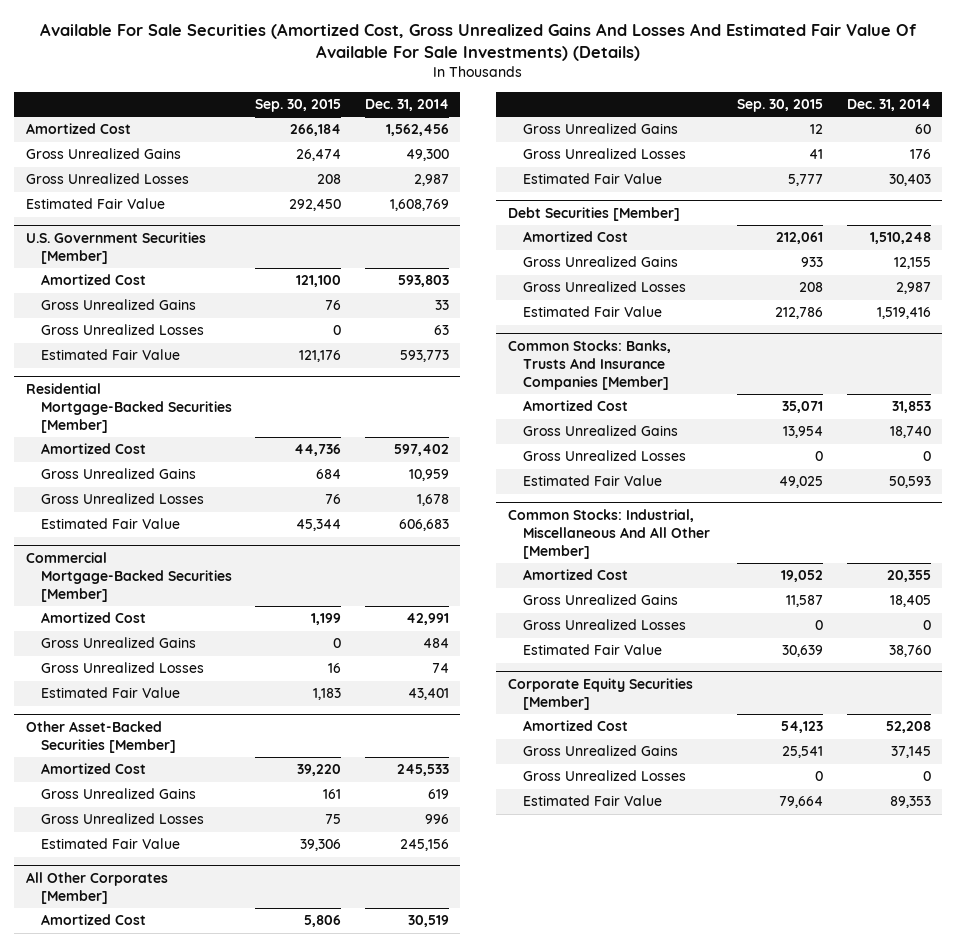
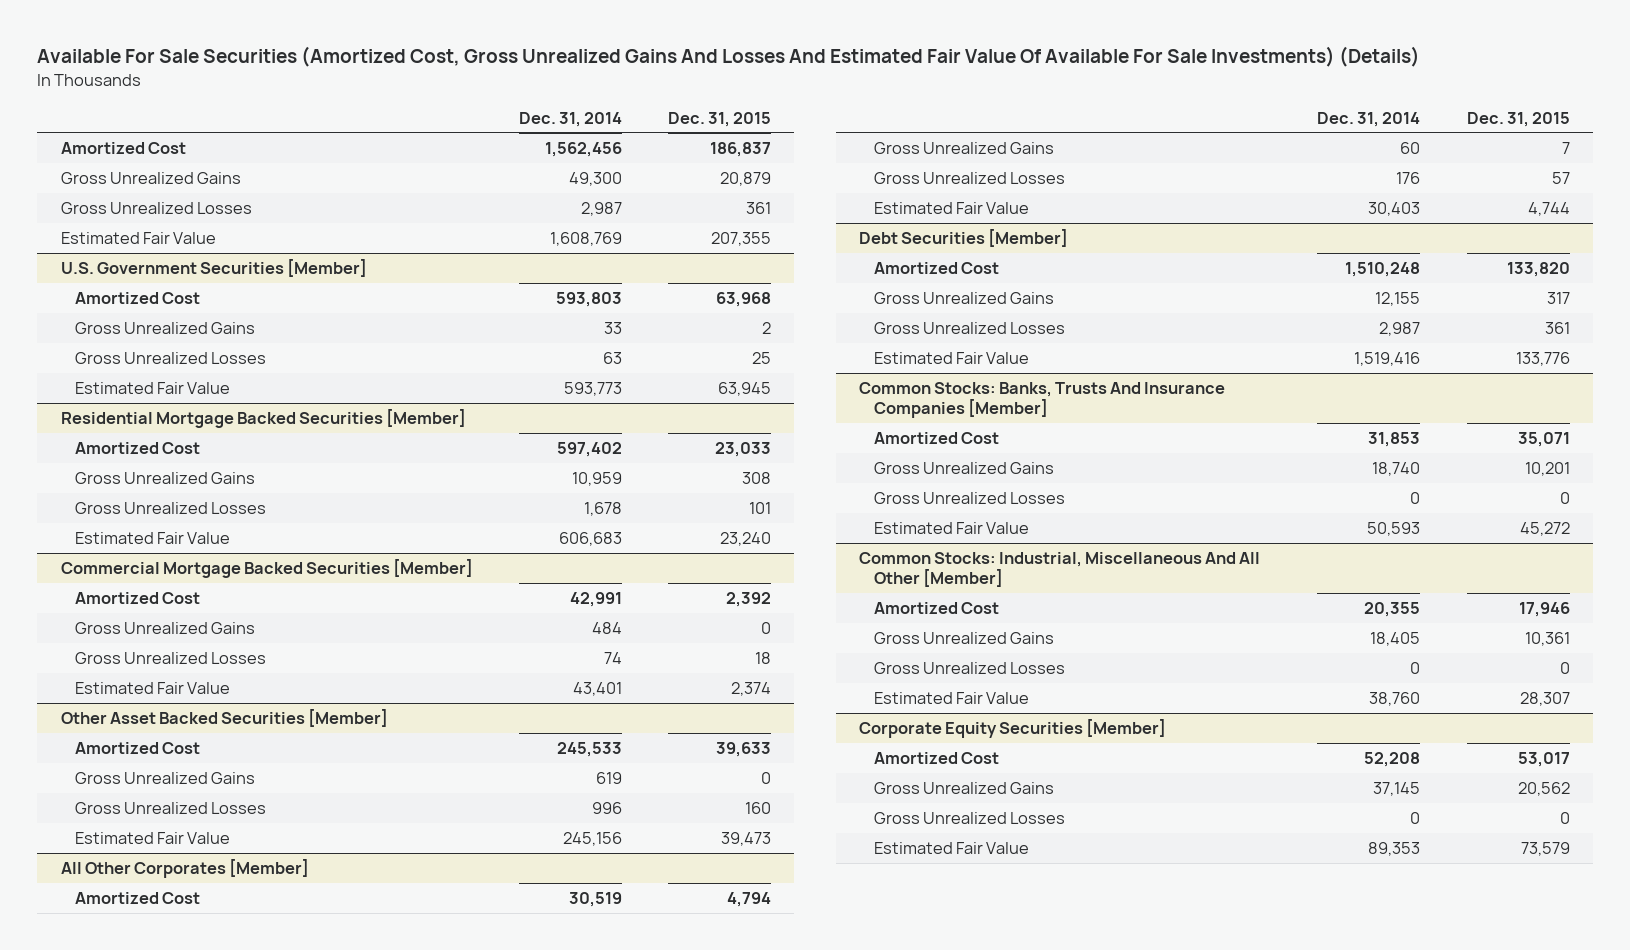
[255,98,342,112] Sep. 30, 2015 -> none
none -> [668,111,772,127] Dec. 31, 2015
[25,383,232,433] Residential Mortgage-Backed Securities [Member] -> [60,408,466,428] Residential Mortgage Backed Securities [Member]
[25,552,232,602] Commercial Mortgage-Backed Securities [Member] -> [60,558,473,578] Commercial Mortgage Backed Securities [Member]
[25,721,176,753] Other Asset-Backed Securities [Member] -> [60,708,388,727] Other Asset Backed Securities [Member]

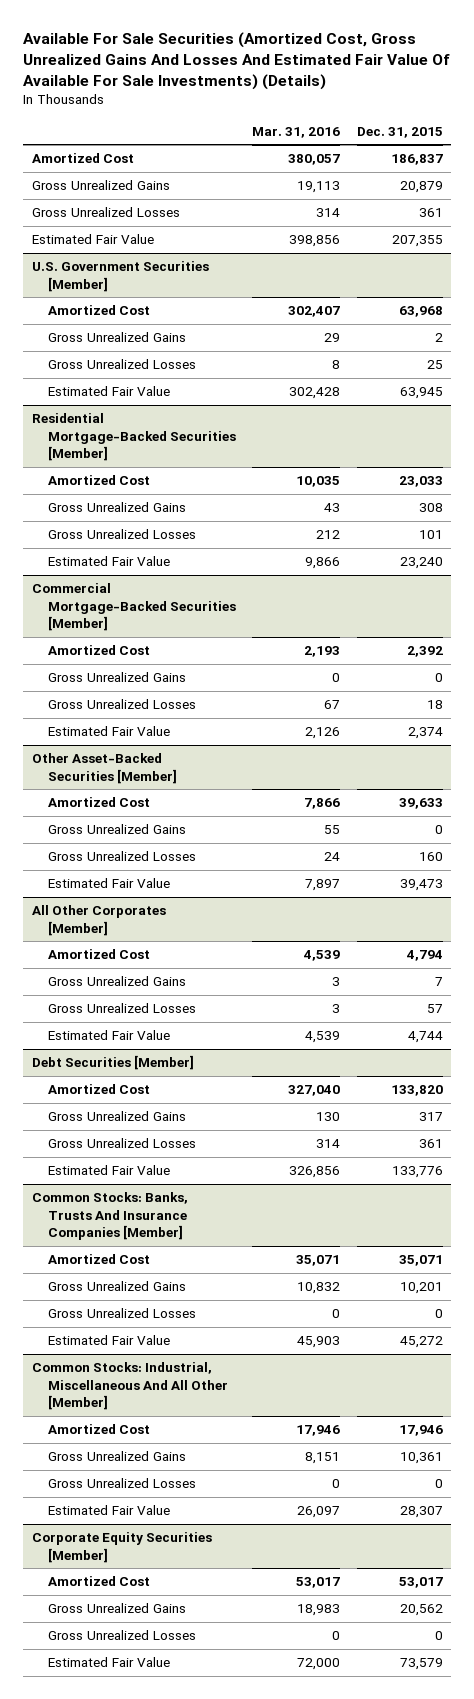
[518,111,622,127] Dec. 31, 2014 -> none
none -> [252,126,341,138] Mar. 31, 2016
[60,408,466,428] Residential Mortgage Backed Securities [Member] -> [31,413,237,462] Residential Mortgage-Backed Securities [Member]
[60,558,473,578] Commercial Mortgage Backed Securities [Member] -> [31,583,237,632] Commercial Mortgage-Backed Securities [Member]
[60,708,388,727] Other Asset Backed Securities [Member] -> [31,753,178,784] Other Asset-Backed Securities [Member]

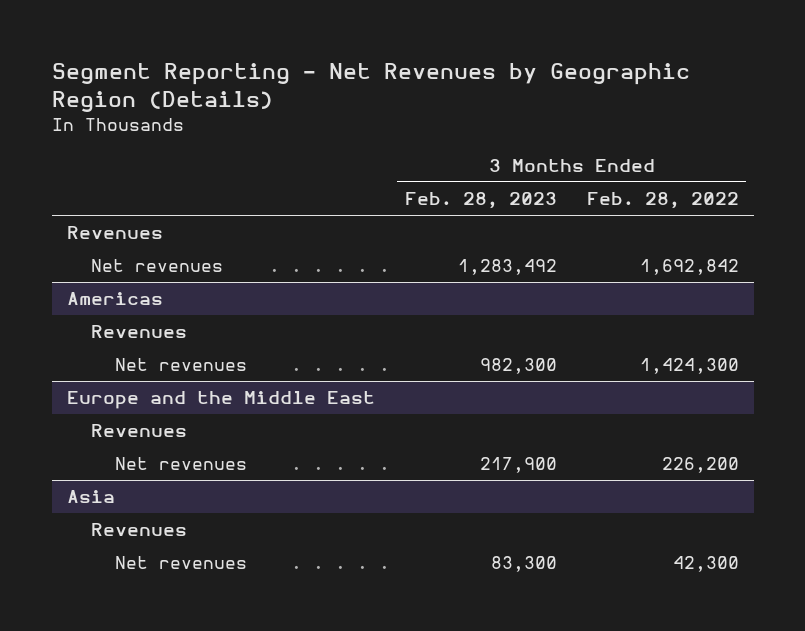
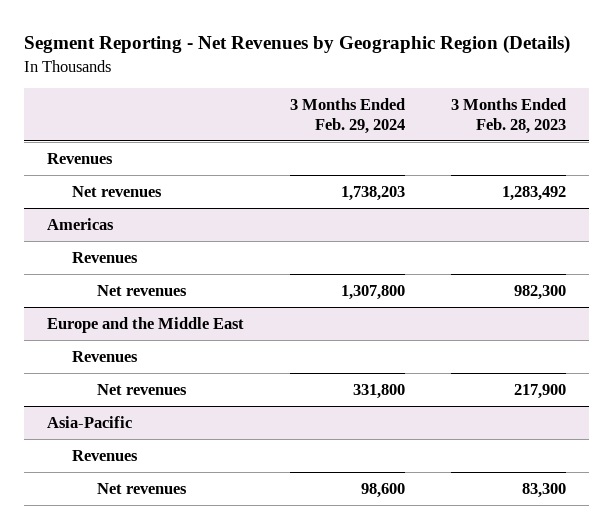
[586,192,739,210] Feb. 28, 2022 -> none
none -> [289,98,405,134] 3 Months Ended Feb. 29, 2024
[66,490,115,504] Asia -> [46,415,132,428] Asia-Pacific

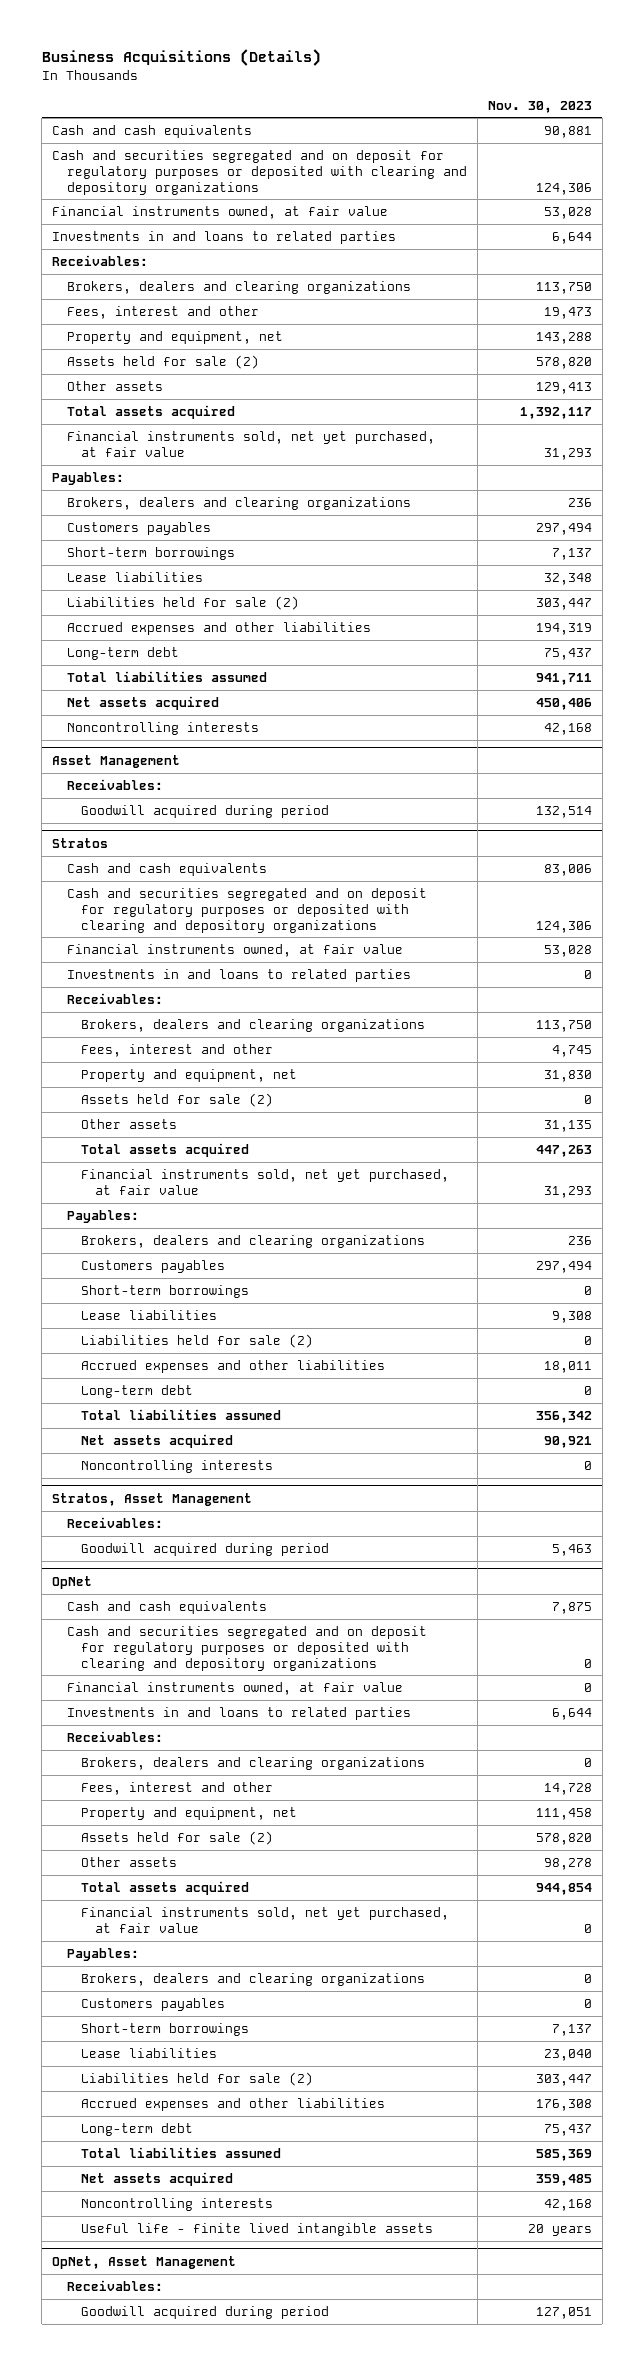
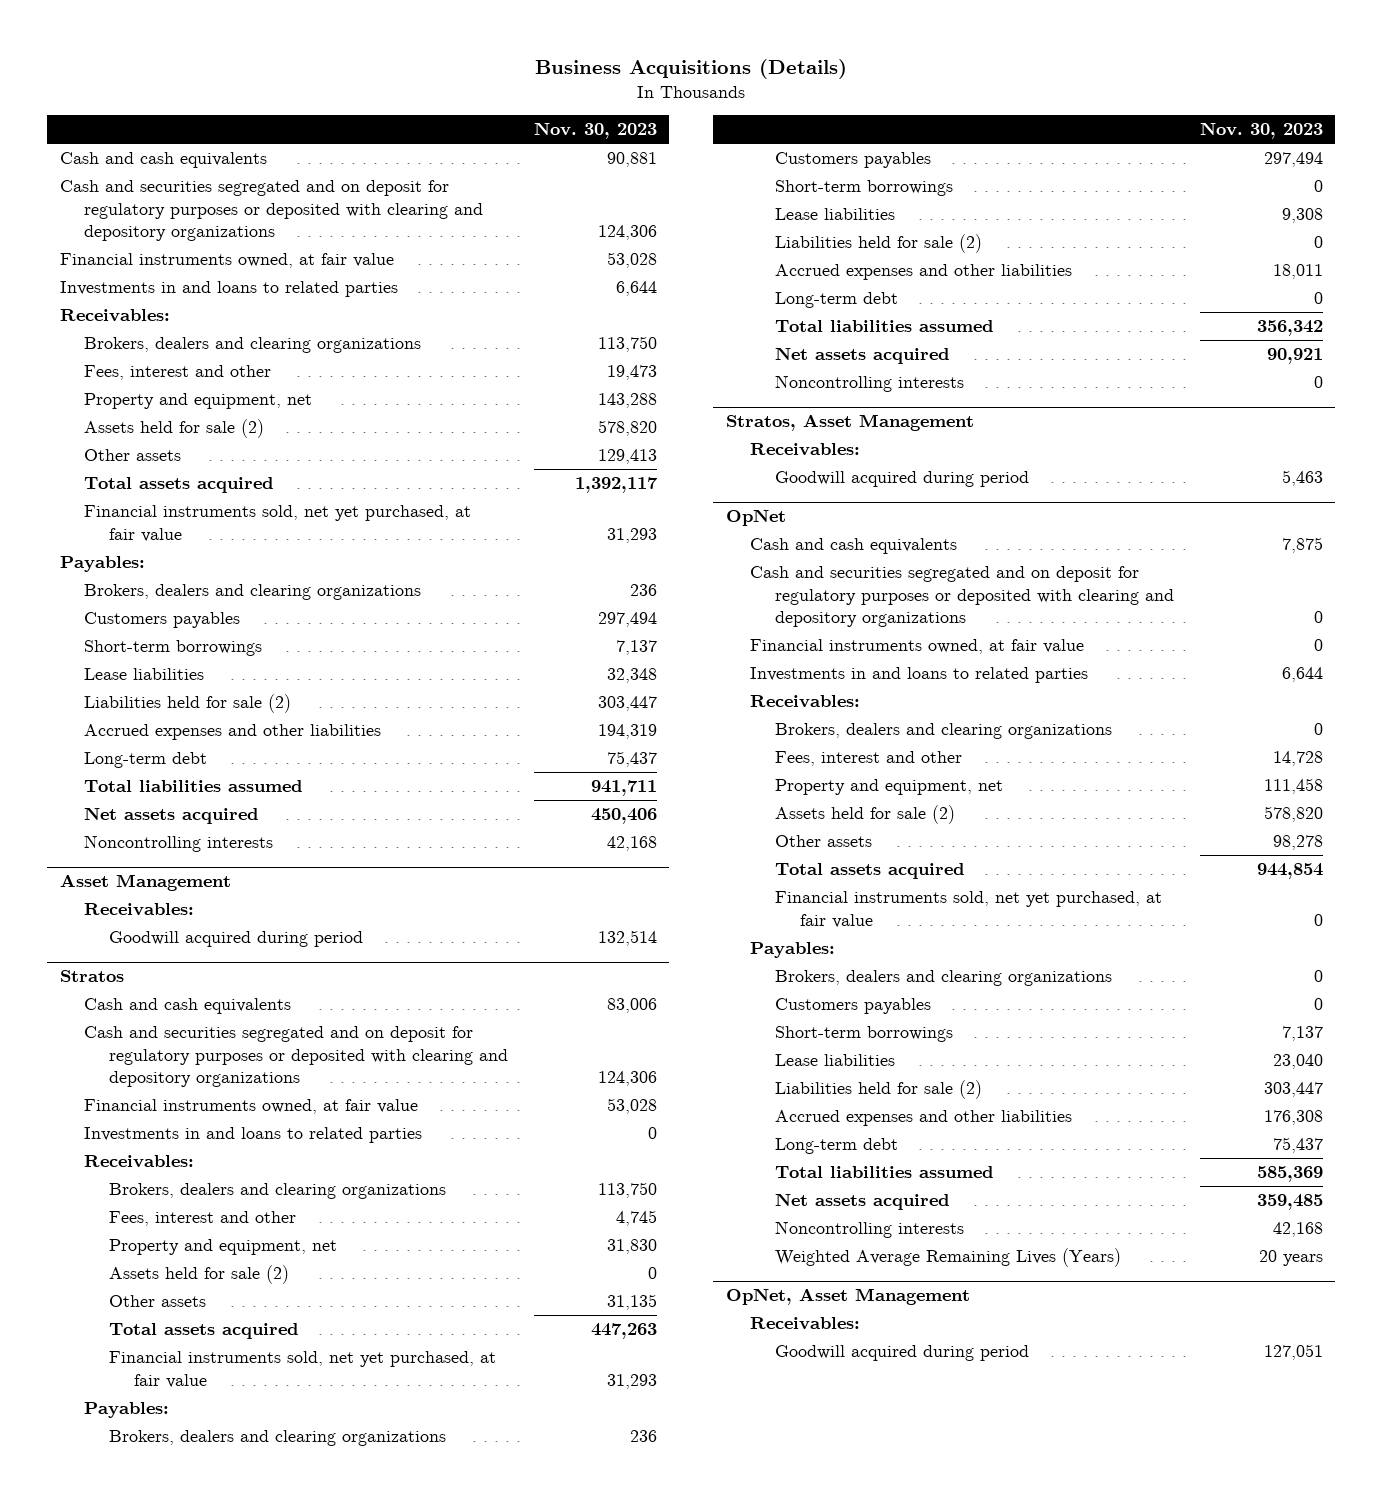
[80,2222,433,2236] Useful life - finite lived intangible assets -> [775,1248,1122,1268] Weighted Average Remaining Lives (Years)

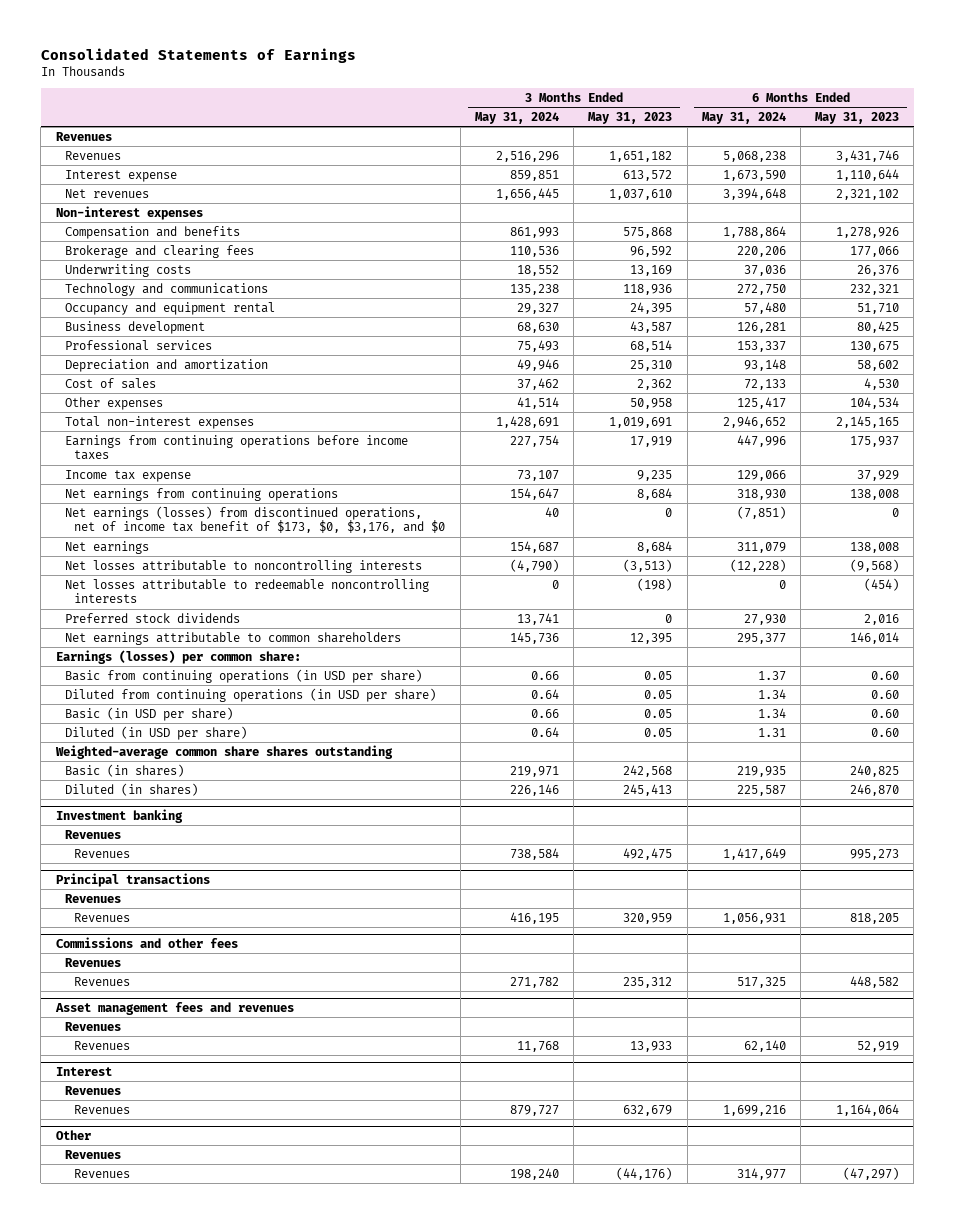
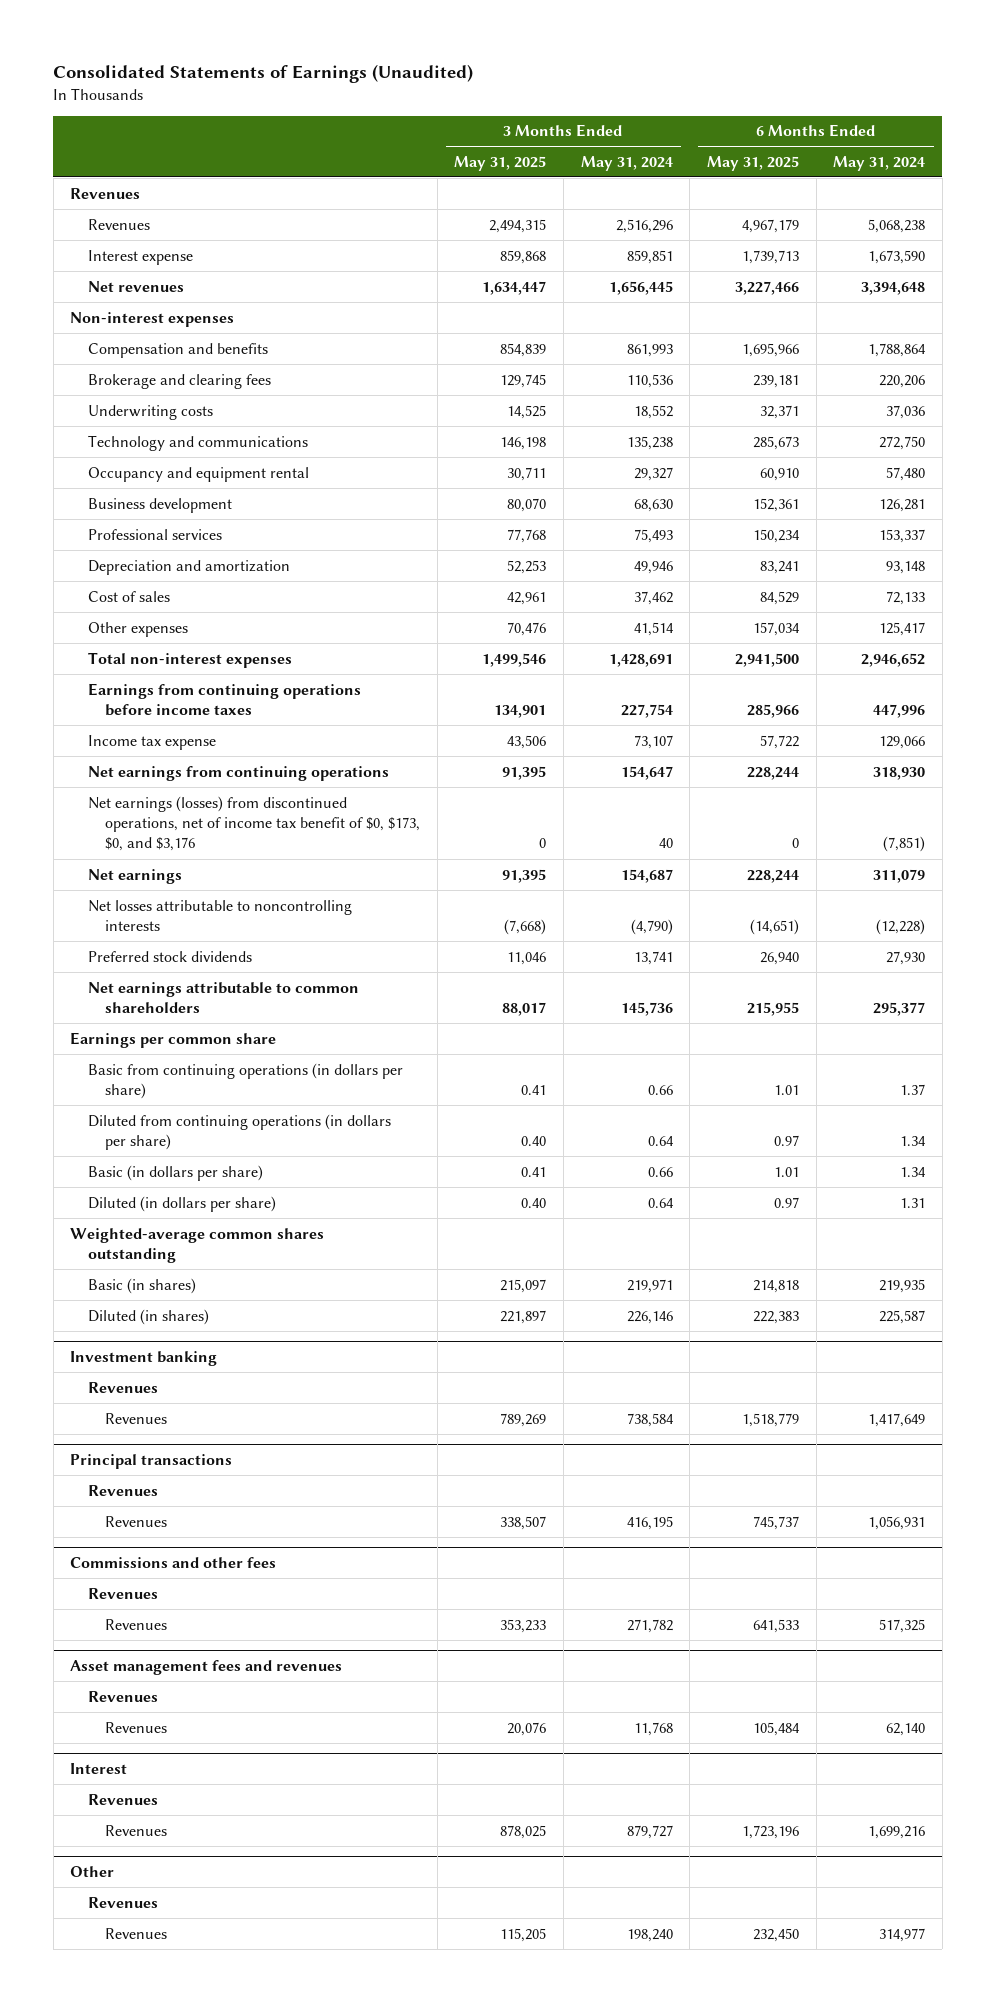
[40,47,356,63] Consolidated Statements of Earnings -> [53,64,474,84] Consolidated Statements of Earnings (Unaudited)
[588,111,673,124] May 31, 2023 -> none
[815,111,900,124] May 31, 2023 -> none
none -> [454,155,547,171] May 31, 2025
none -> [706,155,799,171] May 31, 2025
[65,505,446,534] Net earnings (losses) from discontinued operations, net of income tax benefit of $173, $0, $3,176, and $0 -> [87,795,420,852] Net earnings (losses) from discontinued operations, net of income tax benefit of $0, $173, $0, and $3,176
[65,578,430,604] Net losses attributable to redeemable noncontrolling interests -> none
[55,649,301,664] Earnings (losses) per common share: -> [70,1031,277,1048] Earnings per common share
[65,668,423,683] Basic from continuing operations (in USD per share) -> [87,1062,403,1099] Basic from continuing operations (in dollars per share)
[65,687,437,702] Diluted from continuing operations (in USD per share) -> [87,1113,391,1150] Diluted from continuing operations (in dollars per share)
[65,706,234,721] Basic (in USD per share) -> [87,1164,263,1181] Basic (in dollars per share)
[65,725,248,740] Diluted (in USD per share) -> [87,1195,276,1212] Diluted (in dollars per share)
[54,744,393,759] Weighted-average common share shares outstanding -> [70,1227,325,1263] Weighted-average common shares outstanding

